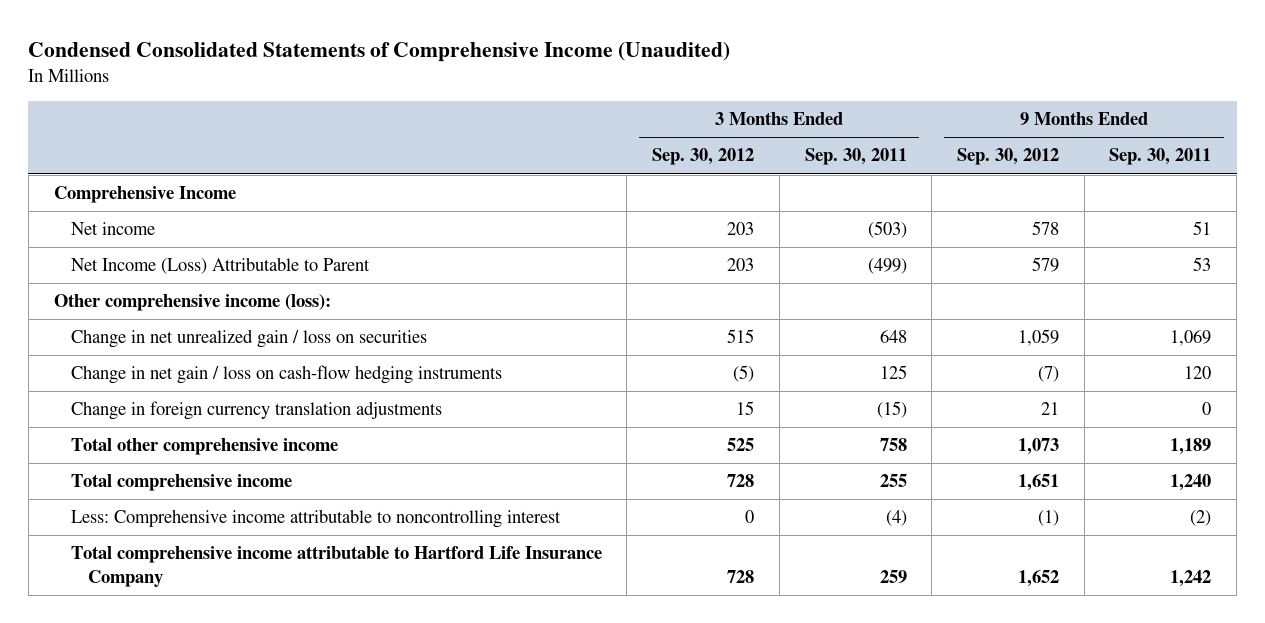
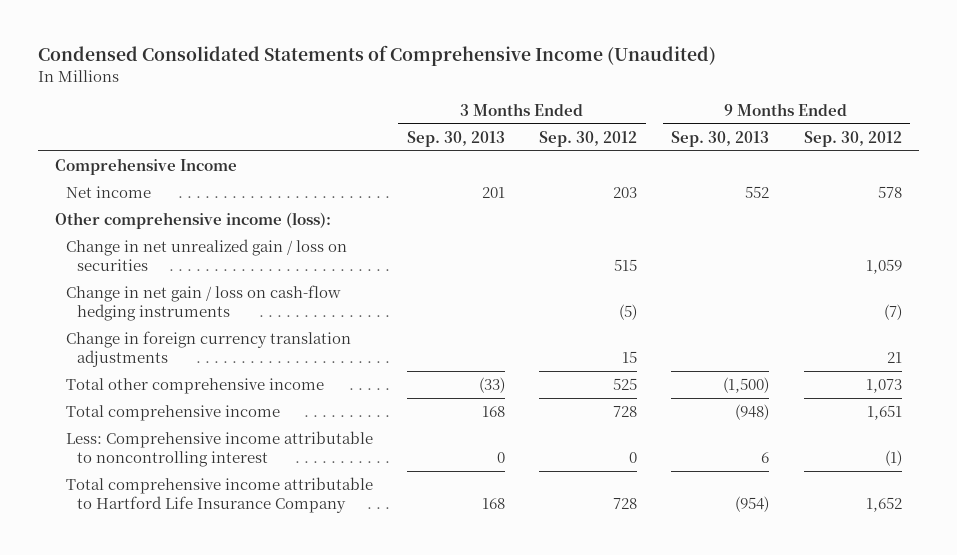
[804,148,907,166] Sep. 30, 2011 -> none
[1109,148,1212,166] Sep. 30, 2011 -> none
none -> [407,130,506,147] Sep. 30, 2013
none -> [671,130,770,147] Sep. 30, 2013
[70,257,370,275] Net Income (Loss) Attributable to Parent -> none

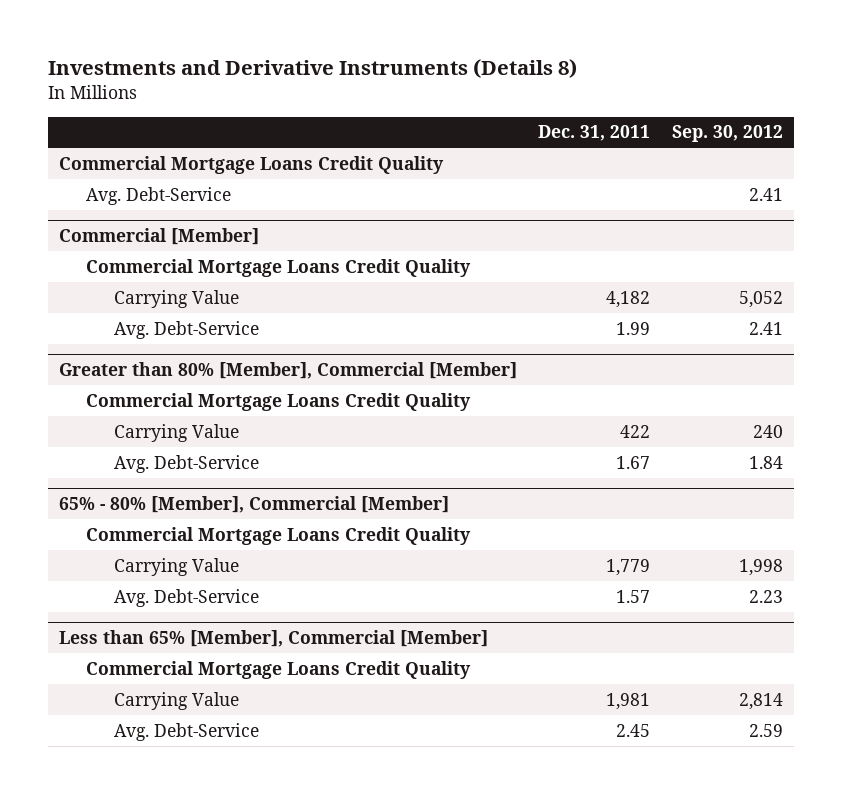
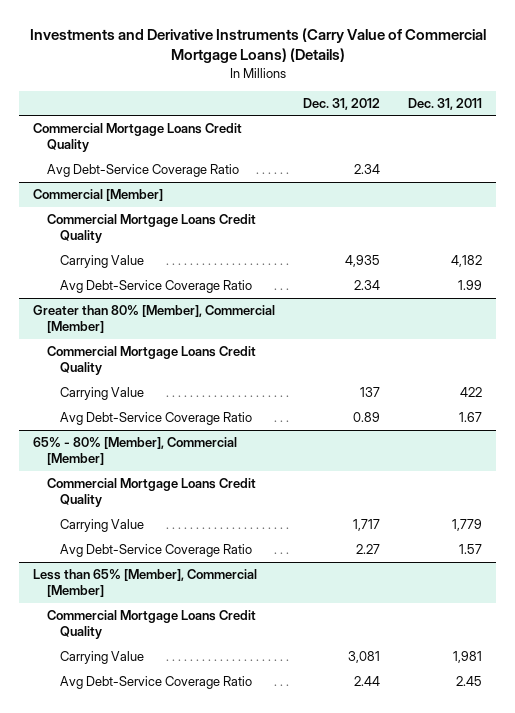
[47,59,577,79] Investments and Derivative Instruments (Details 8) -> [29,27,486,63] Investments and Derivative Instruments (Carry Value of Commercial Mortgage Loans) (Details)
[671,125,783,143] Sep. 30, 2012 -> none
none -> [303,97,381,110] Dec. 31, 2012
[86,186,232,205] Avg. Debt-Service -> [46,164,239,178] Avg Debt-Service Coverage Ratio
[113,320,259,339] Avg. Debt-Service -> [59,280,252,294] Avg Debt-Service Coverage Ratio
[113,454,259,473] Avg. Debt-Service -> [59,412,252,426] Avg Debt-Service Coverage Ratio
[113,588,259,607] Avg. Debt-Service -> [59,544,252,558] Avg Debt-Service Coverage Ratio
[113,722,259,741] Avg. Debt-Service -> [59,676,252,690] Avg Debt-Service Coverage Ratio

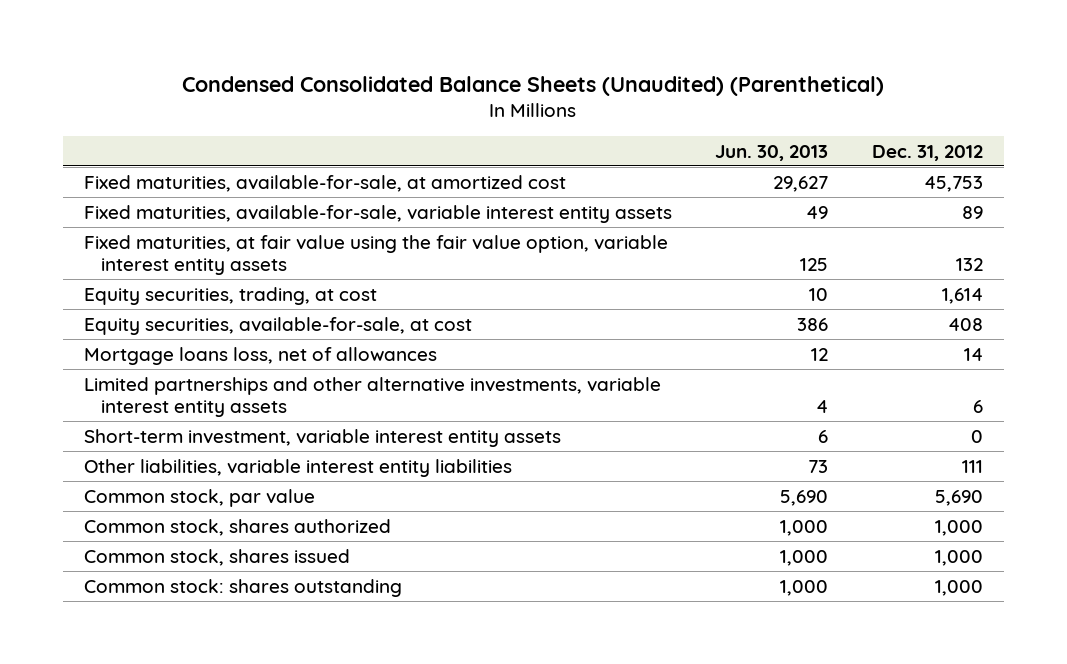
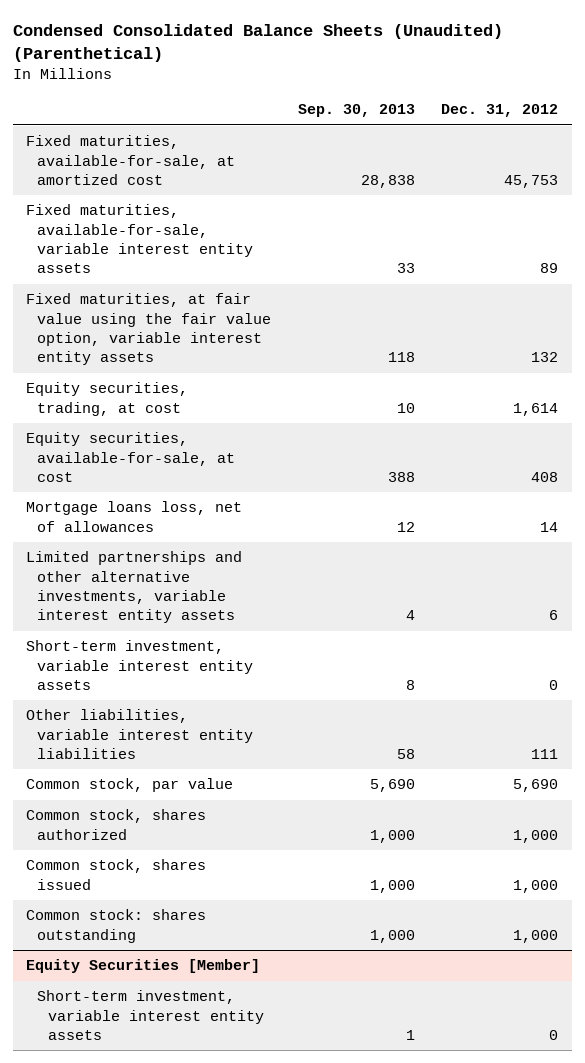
[715,144,829,161] Jun. 30, 2013 -> none
none -> [297,104,415,118] Sep. 30, 2013
none -> [26,959,261,974] Equity Securities [Member]
none -> [37,990,265,1040] Short-term investment, variable interest entity assets

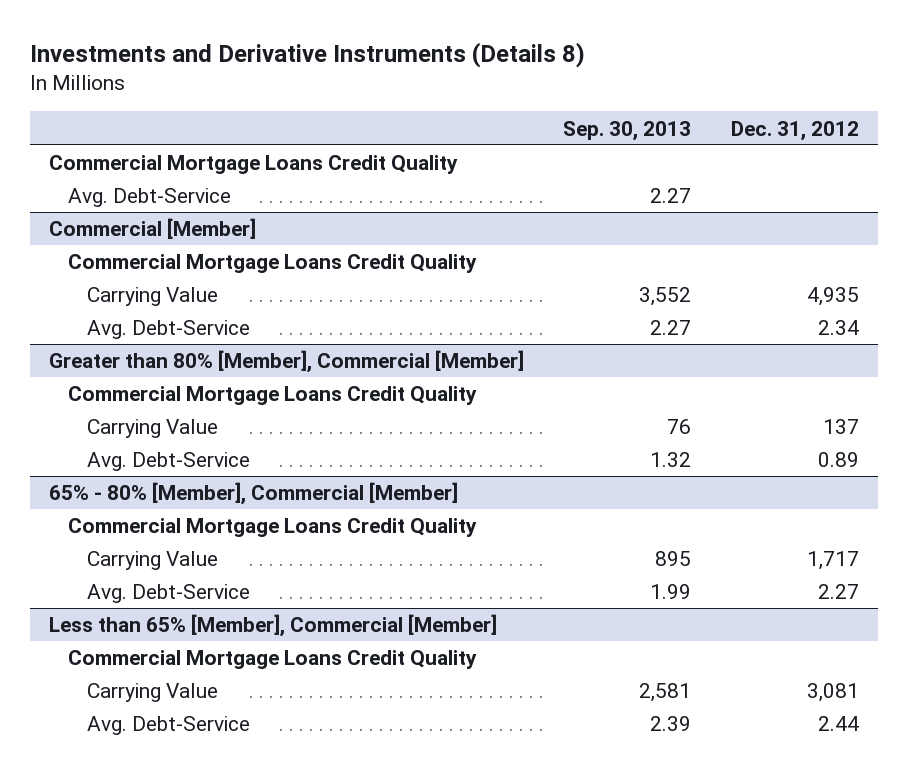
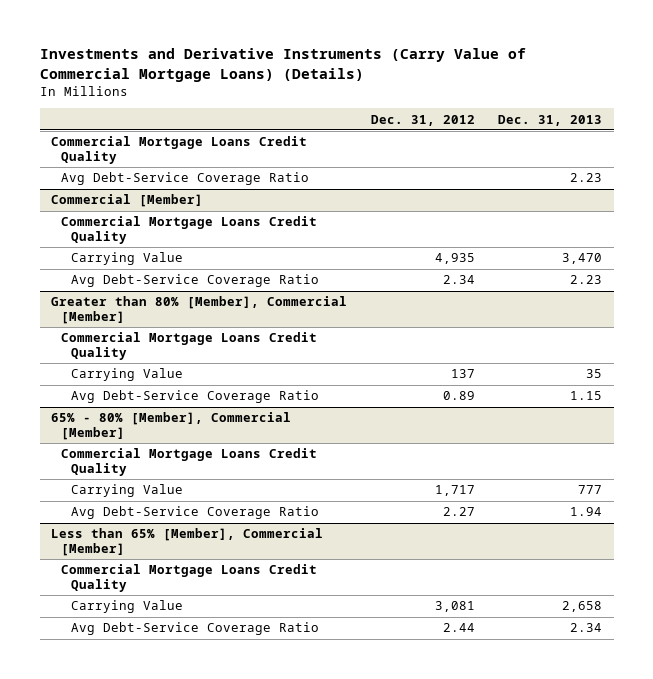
[29,42,585,69] Investments and Derivative Instruments (Details 8) -> [39,48,526,82] Investments and Derivative Instruments (Carry Value of Commercial Mortgage Loans) (Details)
[563,120,692,141] Sep. 30, 2013 -> none
none -> [497,114,602,126] Dec. 31, 2013
[67,188,231,208] Avg. Debt-Service -> [61,172,310,186] Avg Debt-Service Coverage Ratio
[86,320,250,340] Avg. Debt-Service -> [70,274,319,288] Avg Debt-Service Coverage Ratio
[86,452,250,472] Avg. Debt-Service -> [70,390,319,404] Avg Debt-Service Coverage Ratio
[86,584,250,604] Avg. Debt-Service -> [70,506,319,520] Avg Debt-Service Coverage Ratio
[86,716,250,736] Avg. Debt-Service -> [70,622,319,636] Avg Debt-Service Coverage Ratio

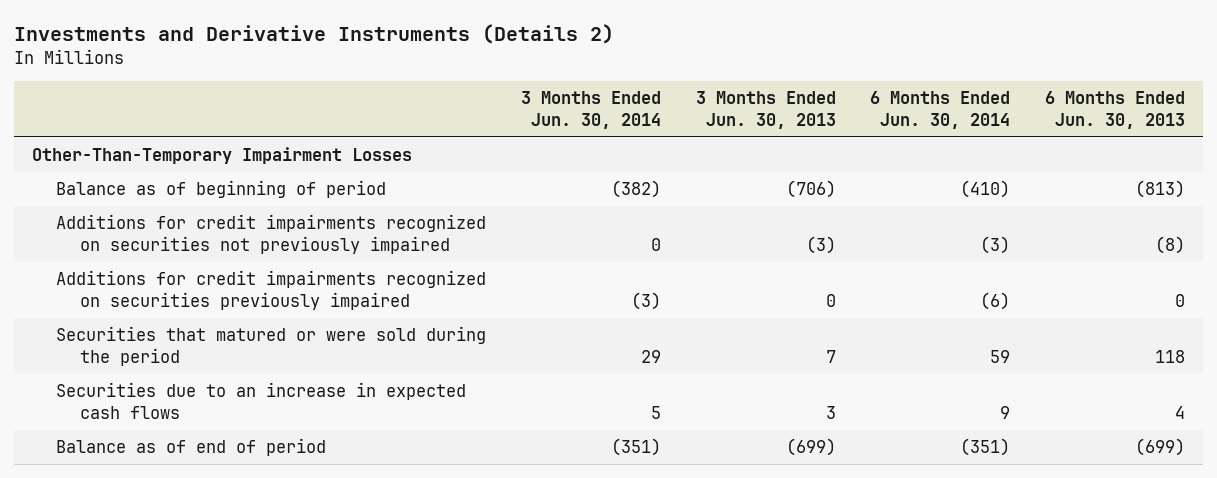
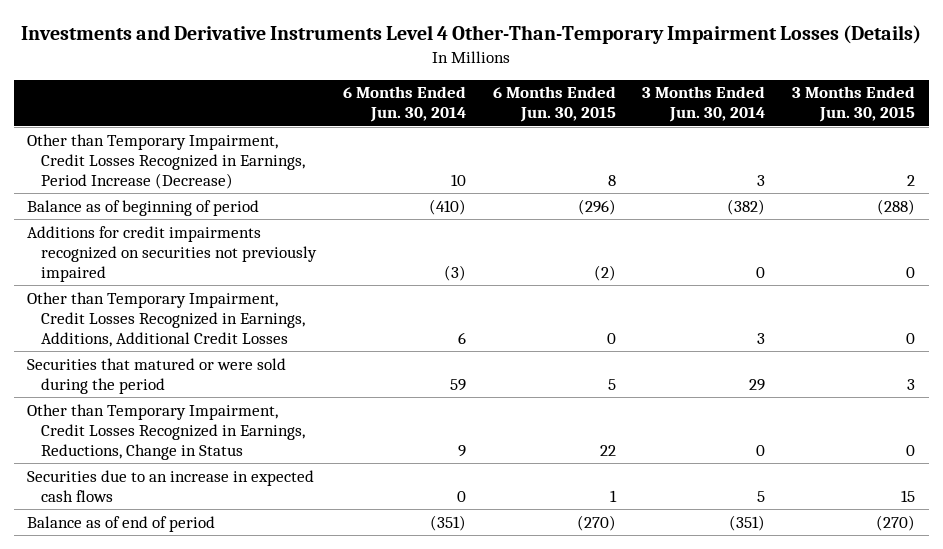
[14,23,615,44] Investments and Derivative Instruments (Details 2) -> [21,25,922,45] Investments and Derivative Instruments Level 4 Other-Than-Temporary Impairment Losses (Details)
[695,91,836,129] 3 Months Ended Jun. 30, 2013 -> none
[1045,91,1186,129] 6 Months Ended Jun. 30, 2013 -> none
none -> [492,86,616,123] 6 Months Ended Jun. 30, 2015
none -> [792,86,916,123] 3 Months Ended Jun. 30, 2015
[31,147,412,165] Other-Than-Temporary Impairment Losses -> none
none -> [27,133,305,189] Other than Temporary Impairment, Credit Losses Recognized in Earnings, Period Increase (Decrease)
[55,270,486,310] Additions for credit impairments recognized on securities previously impaired -> none
none -> [27,291,305,347] Other than Temporary Impairment, Credit Losses Recognized in Earnings, Additions, Additional Credit Losses
none -> [27,403,305,460] Other than Temporary Impairment, Credit Losses Recognized in Earnings, Reductions, Change in Status
[1000,405,1011,419] 9 -> [456,490,466,502] 0

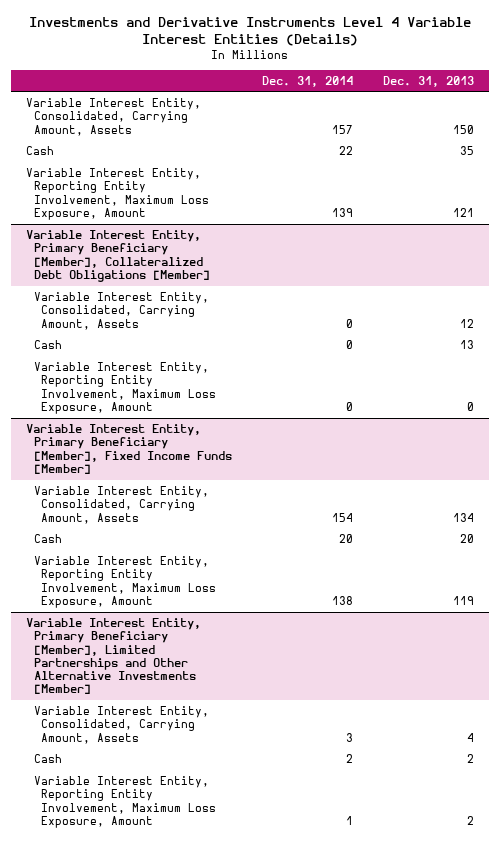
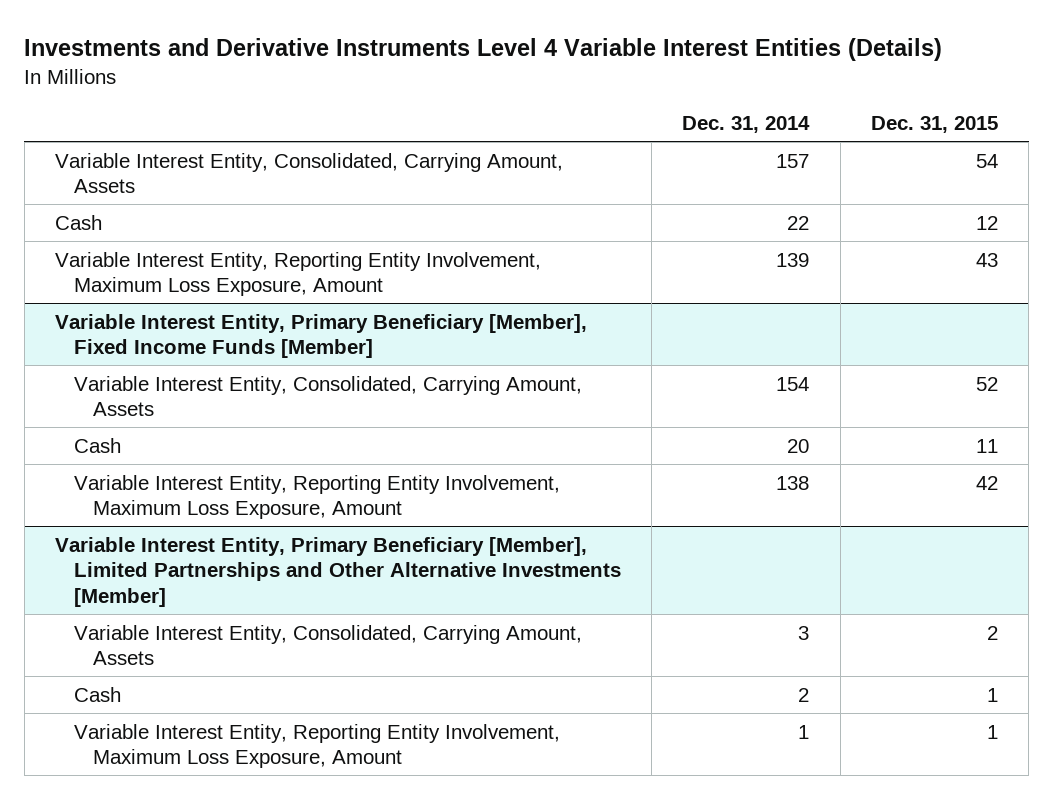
[382,75,474,87] Dec. 31, 2013 -> none
none -> [870,116,998,134] Dec. 31, 2015
[25,229,210,282] Variable Interest Entity, Primary Beneficiary [Member], Collateralized Debt Obligations [Member] -> none
[33,291,209,330] Variable Interest Entity, Consolidated, Carrying Amount, Assets -> none
[33,339,62,349] Cash -> none
[33,361,217,414] Variable Interest Entity, Reporting Entity Involvement, Maximum Loss Exposure, Amount -> none

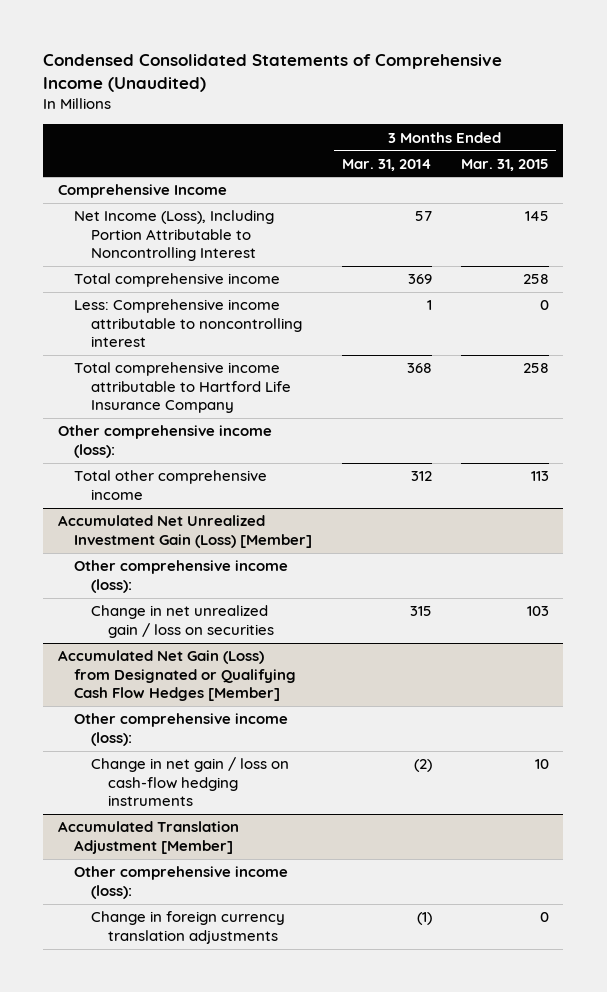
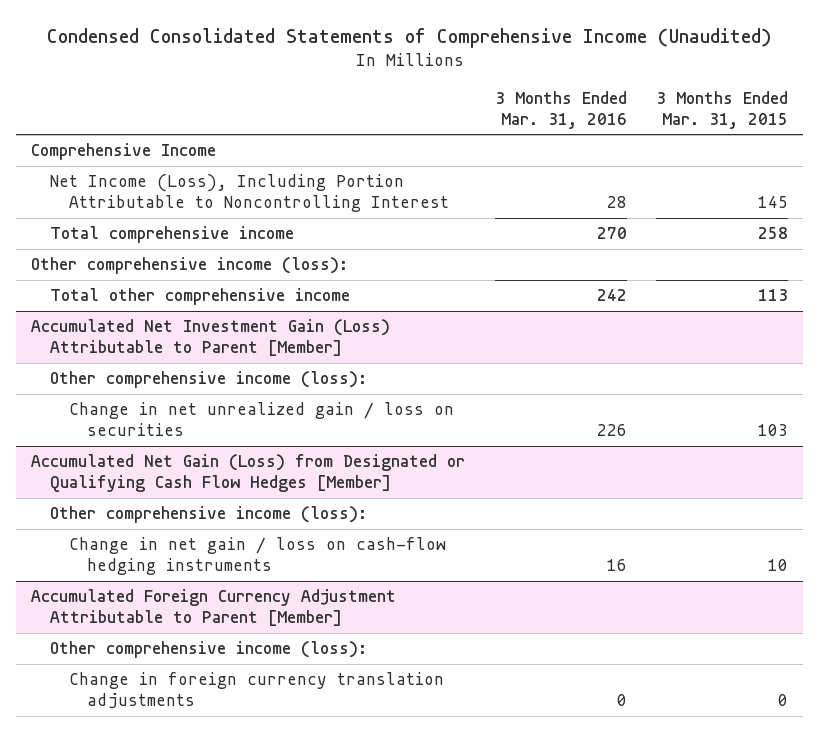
[341,158,432,171] Mar. 31, 2014 -> none
none -> [494,91,627,129] 3 Months Ended Mar. 31, 2016
[74,299,303,348] Less: Comprehensive income attributable to noncontrolling interest -> none
[74,362,292,414] Total comprehensive income attributable to Hartford Life Insurance Company -> none
[57,515,313,548] Accumulated Net Unrealized Investment Gain (Loss) [Member] -> [31,319,391,356] Accumulated Net Investment Gain (Loss) Attributable to Parent [Member]
[57,821,239,854] Accumulated Translation Adjustment [Member] -> [31,589,397,626] Accumulated Foreign Currency Adjustment Attributable to Parent [Member]

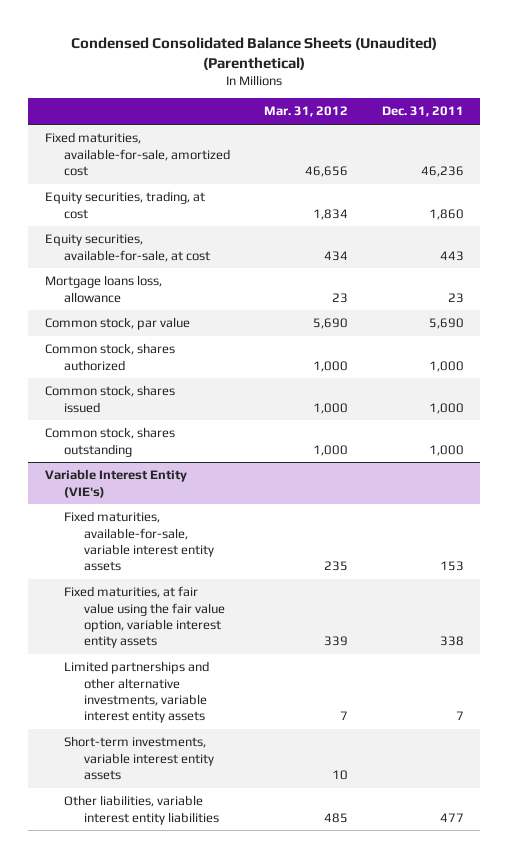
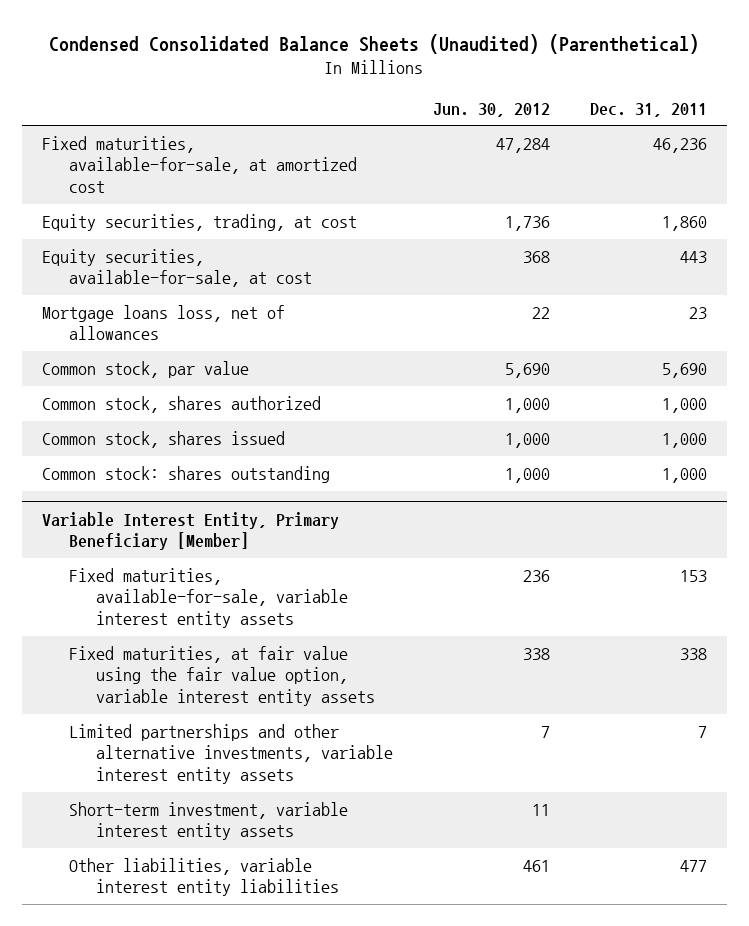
[263,106,348,118] Mar. 31, 2012 -> none
none -> [433,102,551,117] Jun. 30, 2012
[44,132,231,176] Fixed maturities, available-for-sale, amortized cost -> [42,135,358,193] Fixed maturities, available-for-sale, at amortized cost
[44,275,162,303] Mortgage loans loss, allowance -> [42,304,286,341] Mortgage loans loss, net of allowances
[44,469,187,498] Variable Interest Entity (VIE's) -> none
[44,427,175,457] Common stock, shares outstanding -> [42,465,331,483] Common stock: shares outstanding
none -> [42,511,340,551] Variable Interest Entity, Primary Beneficiary [Member]
[64,736,214,780] Short-term investments, variable interest entity assets -> [69,801,349,841] Short-term investment, variable interest entity assets

